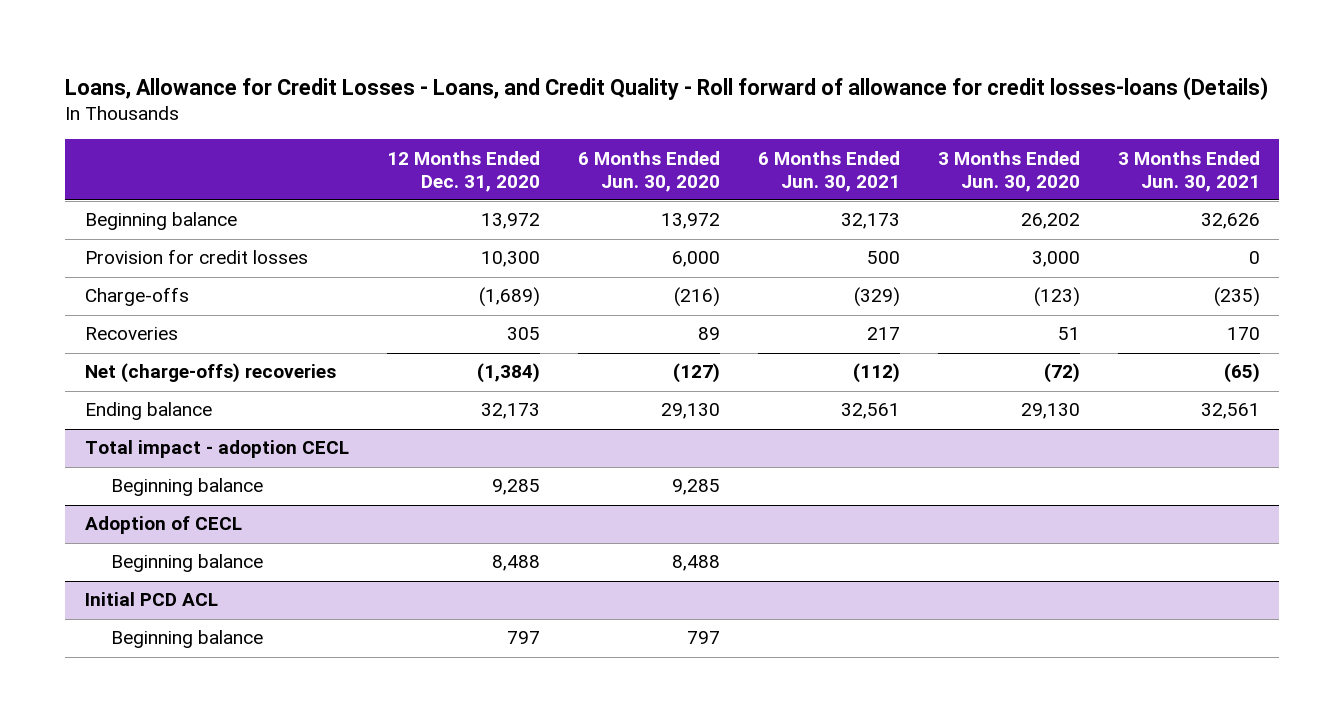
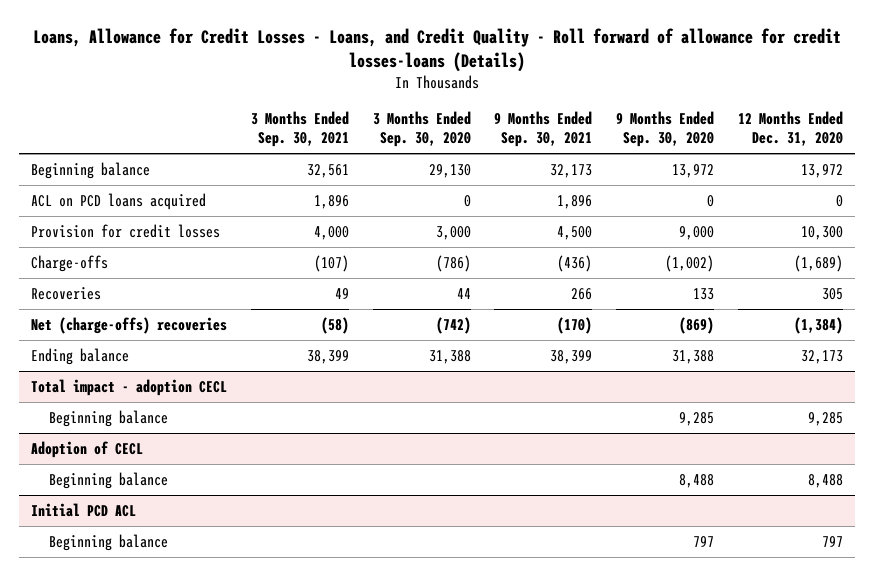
[577,150,720,192] 6 Months Ended Jun. 30, 2020 -> none
[757,150,900,192] 6 Months Ended Jun. 30, 2021 -> none
[937,150,1080,192] 3 Months Ended Jun. 30, 2020 -> none
[1117,150,1260,192] 3 Months Ended Jun. 30, 2021 -> none
none -> [250,111,349,148] 3 Months Ended Sep. 30, 2021
none -> [372,111,471,148] 3 Months Ended Sep. 30, 2020
none -> [494,111,593,148] 9 Months Ended Sep. 30, 2021
none -> [616,111,715,148] 9 Months Ended Sep. 30, 2020
none -> [30,192,206,210] ACL on PCD loans acquired

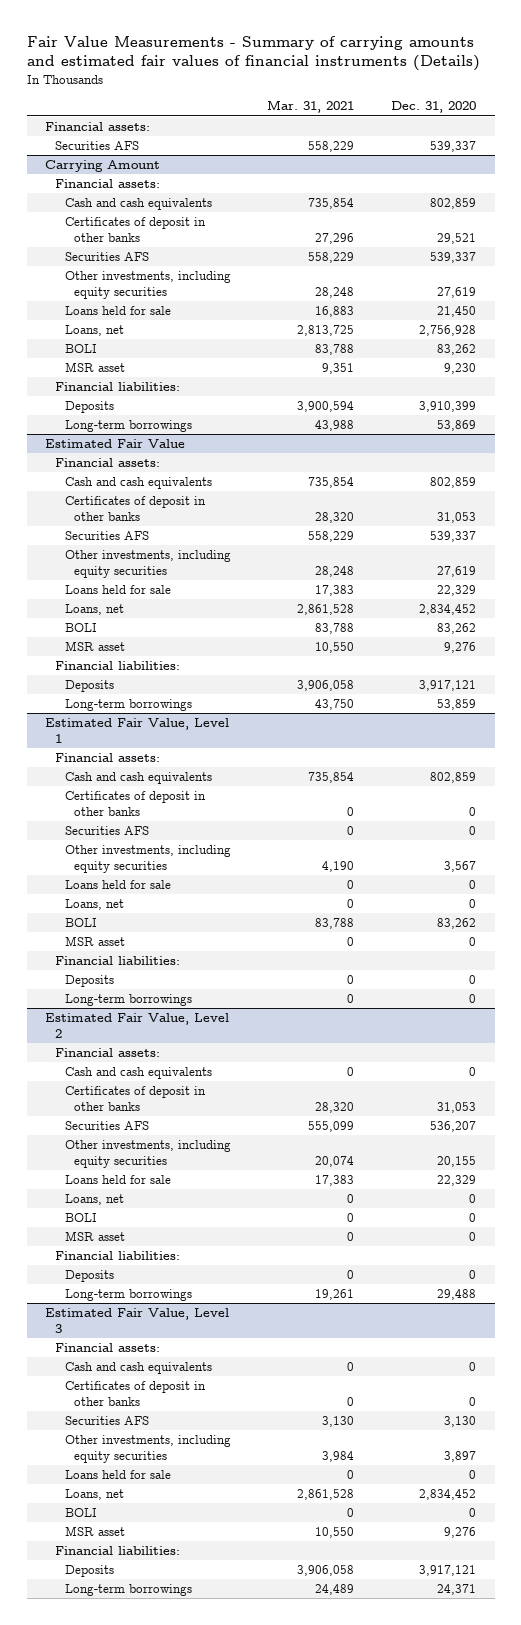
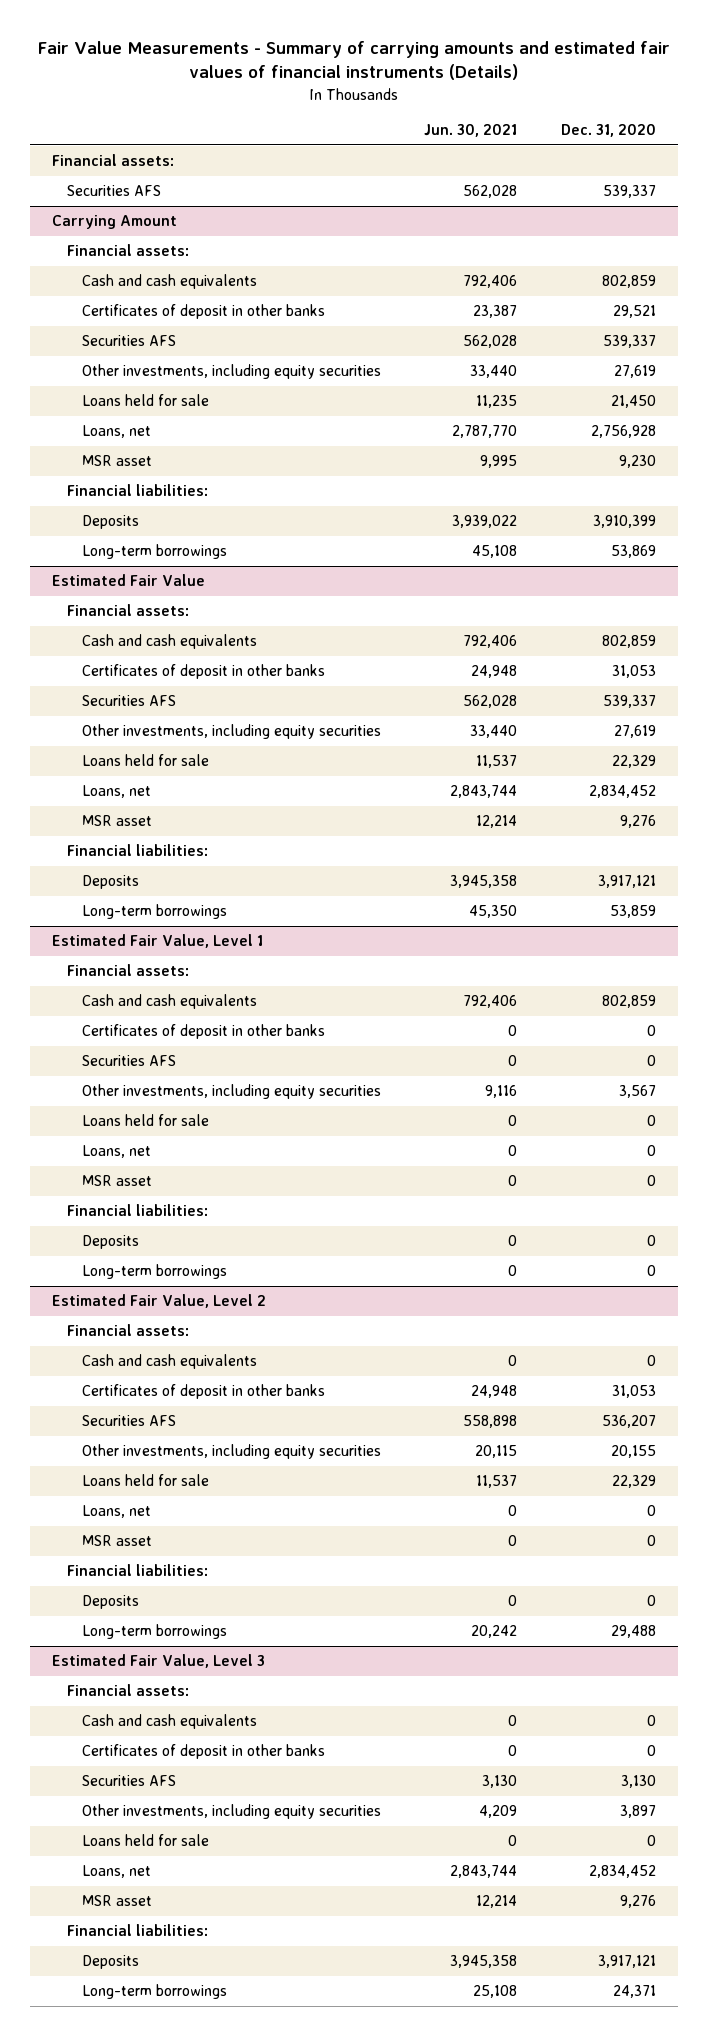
[267,100,355,114] Mar. 31, 2021 -> none
none -> [424,124,518,138] Jun. 30, 2021
[64,344,97,354] BOLI -> none
[64,623,97,633] BOLI -> none
[64,918,97,928] BOLI -> none
[64,1213,97,1223] BOLI -> none
[64,1508,97,1518] BOLI -> none

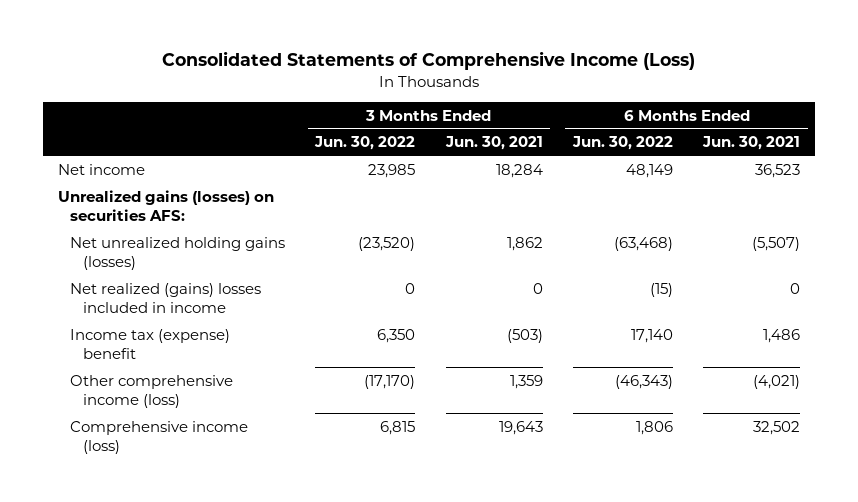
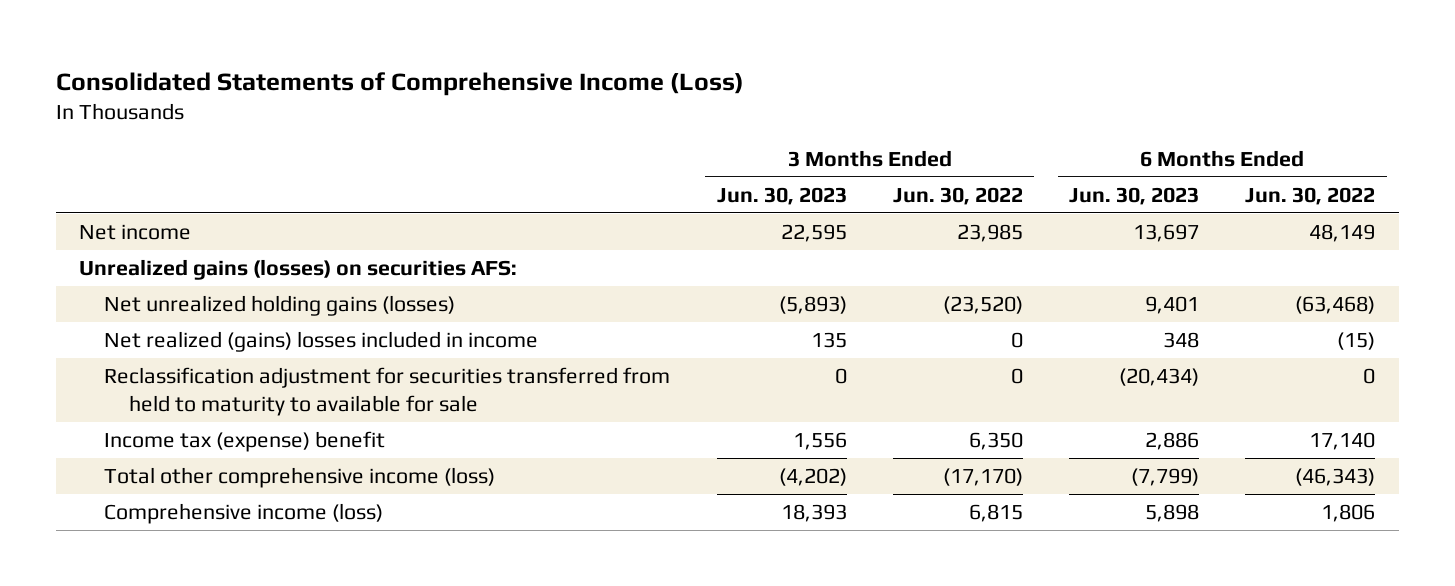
[444,136,543,151] Jun. 30, 2021 -> none
[702,136,801,151] Jun. 30, 2021 -> none
none -> [716,186,847,205] Jun. 30, 2023
none -> [1069,186,1200,205] Jun. 30, 2023
none -> [104,367,671,416] Reclassification adjustment for securities transferred from held to maturity to available for sale
[70,374,234,409] Other comprehensive income (loss) -> [104,467,496,489] Total other comprehensive income (loss)

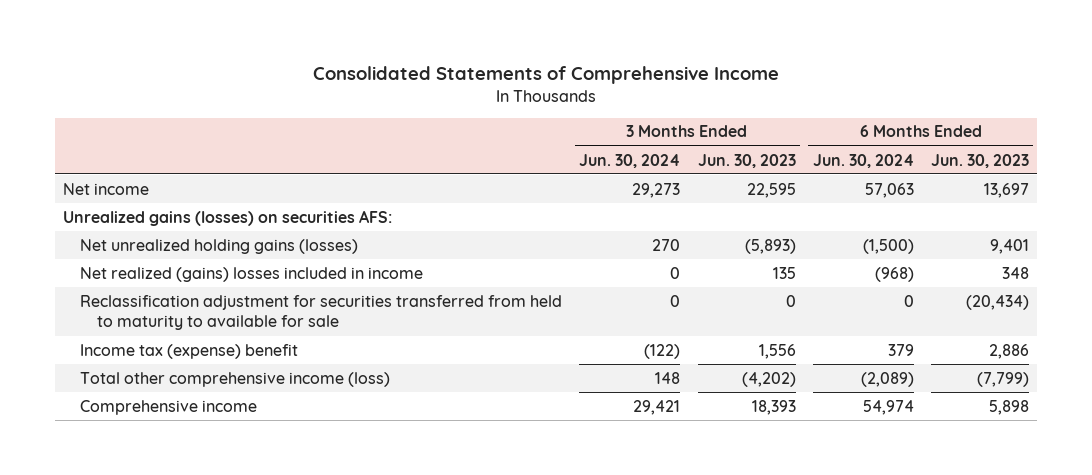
[56,71,745,96] Consolidated Statements of Comprehensive Income (Loss) -> [313,65,780,84] Consolidated Statements of Comprehensive Income
[892,186,1023,205] Jun. 30, 2022 -> none
[1245,186,1376,205] Jun. 30, 2022 -> none
none -> [579,153,681,168] Jun. 30, 2024
none -> [812,153,914,168] Jun. 30, 2024
[104,503,384,525] Comprehensive income (loss) -> [80,399,258,415] Comprehensive income

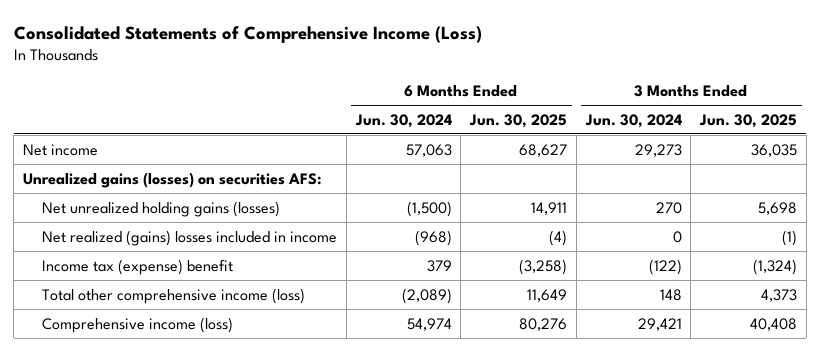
[313,65,780,84] Consolidated Statements of Comprehensive Income -> [13,25,482,43] Consolidated Statements of Comprehensive Income (Loss)
[697,153,796,168] Jun. 30, 2023 -> none
[930,153,1029,168] Jun. 30, 2023 -> none
none -> [469,113,568,128] Jun. 30, 2025
none -> [698,113,797,128] Jun. 30, 2025
[80,294,563,331] Reclassification adjustment for securities transferred from held to maturity to available for sale -> none
[80,399,258,415] Comprehensive income -> [42,316,234,333] Comprehensive income (loss)

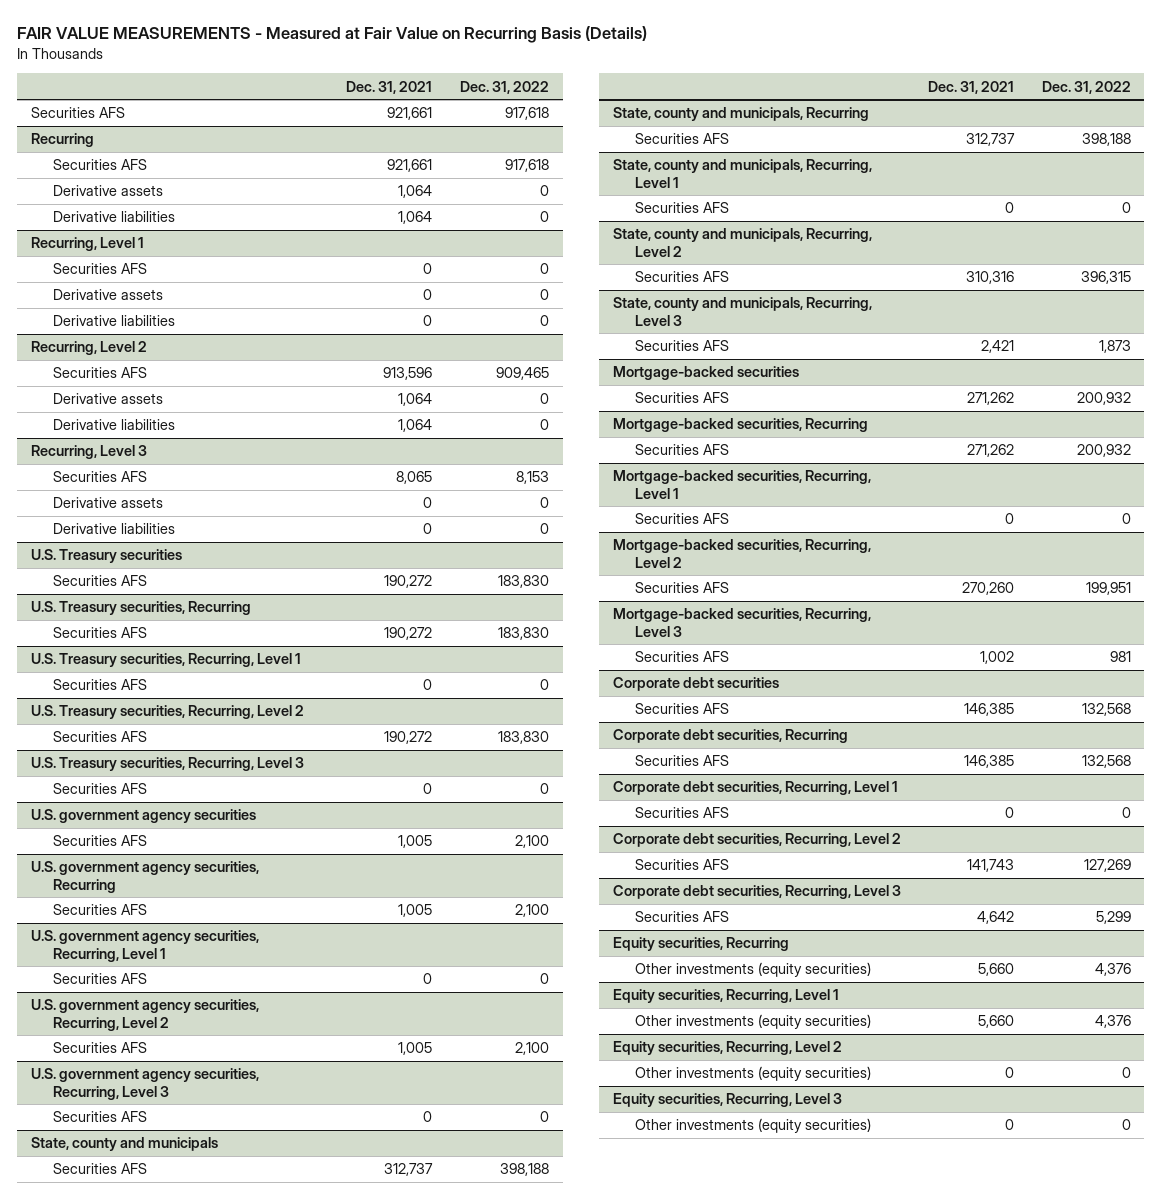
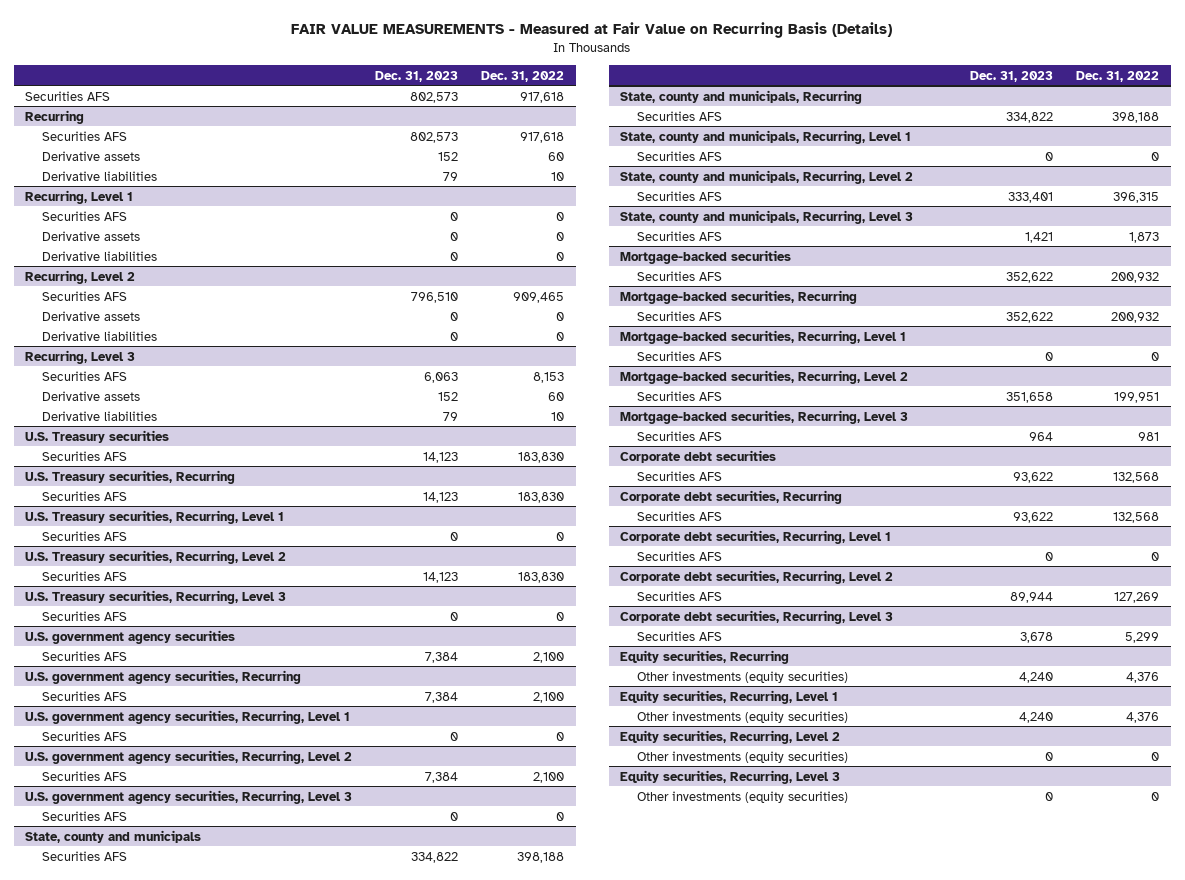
[346,80,433,94] Dec. 31, 2021 -> none
none -> [375,70,459,82] Dec. 31, 2023
[539,185,549,197] 0 -> [548,151,565,161] 60
[539,211,549,223] 0 -> [551,171,565,181] 10
[539,497,549,509] 0 -> [548,391,565,401] 60
[539,523,549,535] 0 -> [551,411,565,421] 10

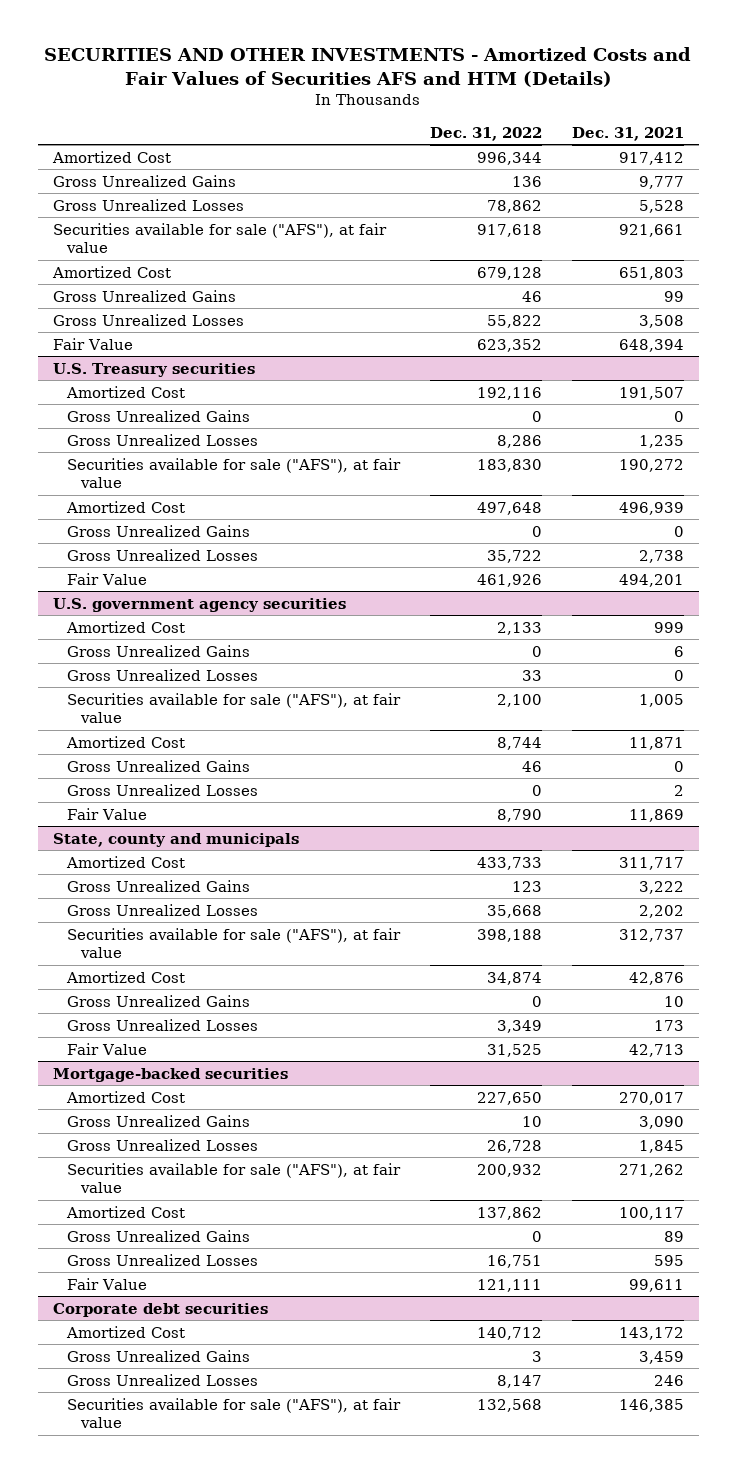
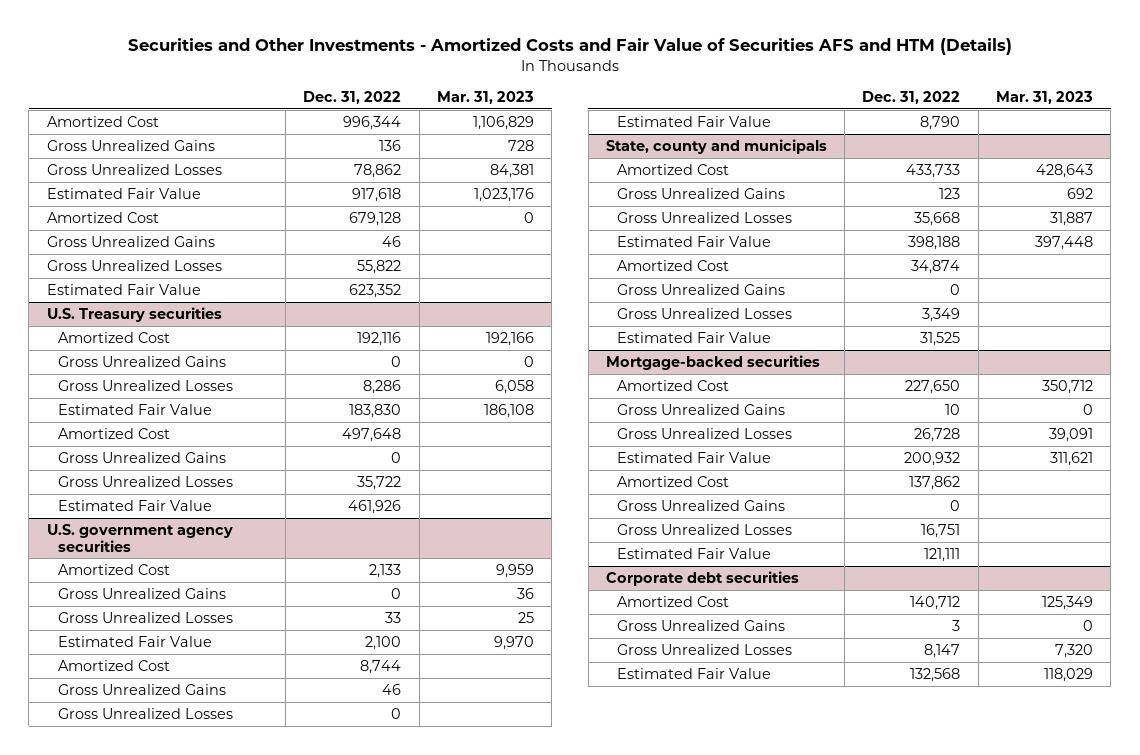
[44,47,692,87] SECURITIES AND OTHER INVESTMENTS - Amortized Costs and Fair Values of Securities AFS and HTM (Details) -> [127,38,1012,56] Securities and Other Investments - Amortized Costs and Fair Value of Securities AFS and HTM (Details)
[572,126,685,141] Dec. 31, 2021 -> none
none -> [436,91,534,105] Mar. 31, 2023
[52,222,387,254] Securities available for sale ("AFS"), at fair value -> [46,187,201,199] Estimated Fair Value
[52,337,133,350] Fair Value -> [46,283,201,295] Estimated Fair Value
[67,457,402,489] Securities available for sale ("AFS"), at fair value -> [57,403,212,415] Estimated Fair Value
[67,572,148,585] Fair Value -> [57,499,212,511] Estimated Fair Value
[67,692,402,724] Securities available for sale ("AFS"), at fair value -> [57,635,212,647] Estimated Fair Value
[67,807,148,820] Fair Value -> [617,115,772,127] Estimated Fair Value
[67,927,402,959] Securities available for sale ("AFS"), at fair value -> [617,235,772,247] Estimated Fair Value
[67,1042,148,1055] Fair Value -> [617,331,772,343] Estimated Fair Value
[67,1162,402,1194] Securities available for sale ("AFS"), at fair value -> [617,451,772,463] Estimated Fair Value
[67,1277,148,1290] Fair Value -> [617,547,772,559] Estimated Fair Value
[67,1397,402,1429] Securities available for sale ("AFS"), at fair value -> [617,667,772,679] Estimated Fair Value

